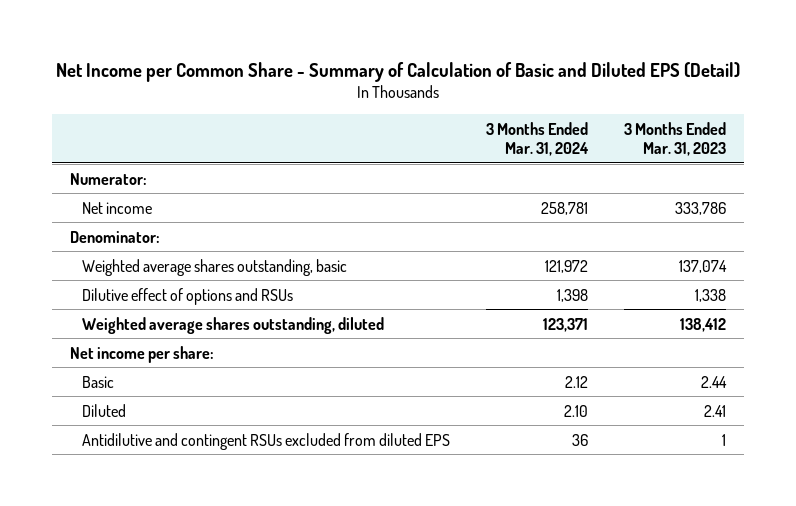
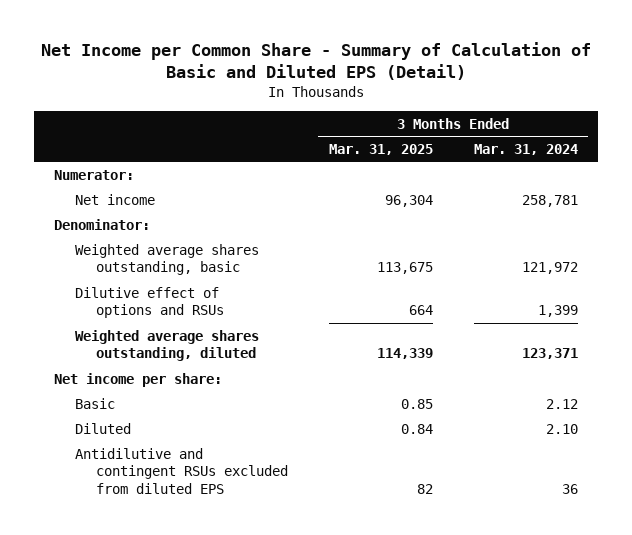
[623,121,726,156] 3 Months Ended Mar. 31, 2023 -> none
none -> [328,143,433,155] Mar. 31, 2025
[556,288,588,302] 1,398 -> [537,305,578,318] 1,399

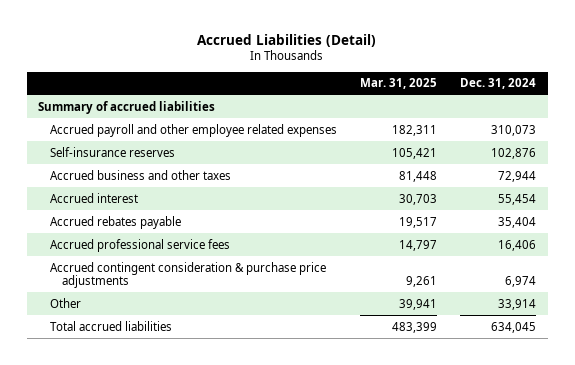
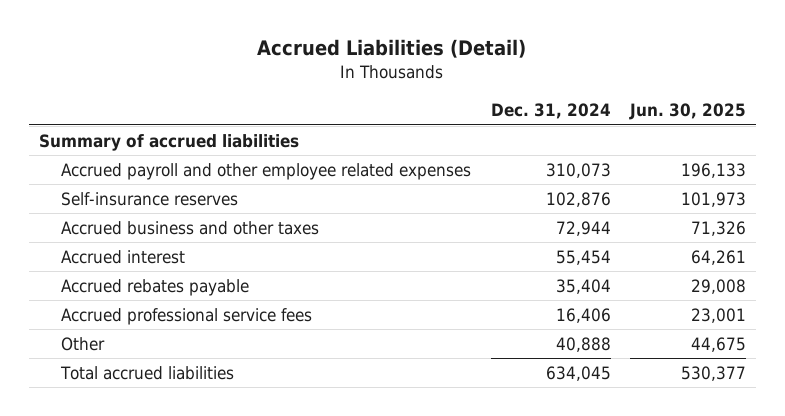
[360,78,438,90] Mar. 31, 2025 -> none
none -> [629,103,747,121] Jun. 30, 2025
[50,261,327,289] Accrued contingent consideration & purchase price adjustments -> none
[498,298,537,310] 33,914 -> [555,336,611,352] 40,888

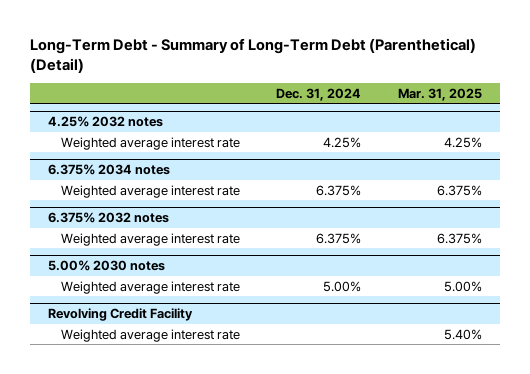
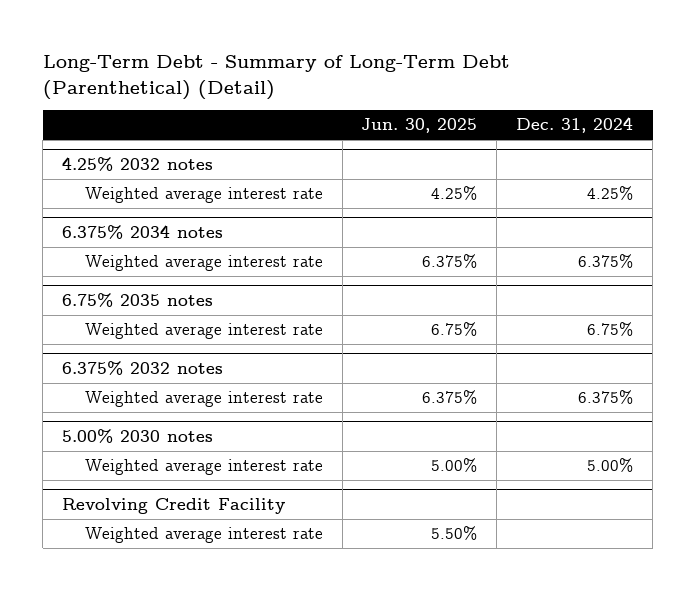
[397,87,482,101] Mar. 31, 2025 -> none
none -> [361,118,478,134] Jun. 30, 2025
none -> [62,293,214,308] 6.75% 2035 notes
none -> [84,323,323,340] Weighted average interest rate

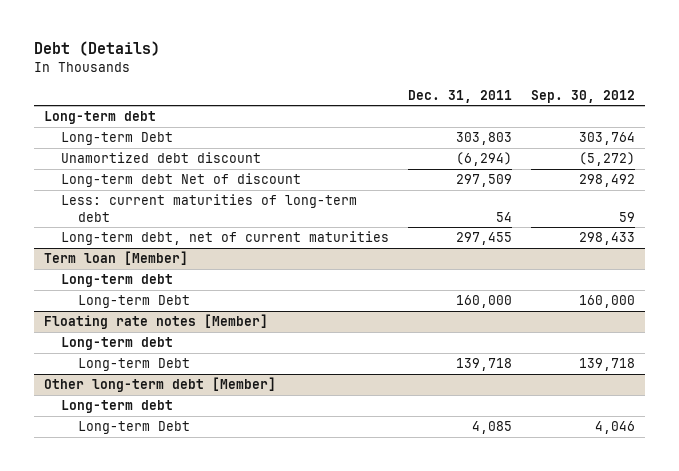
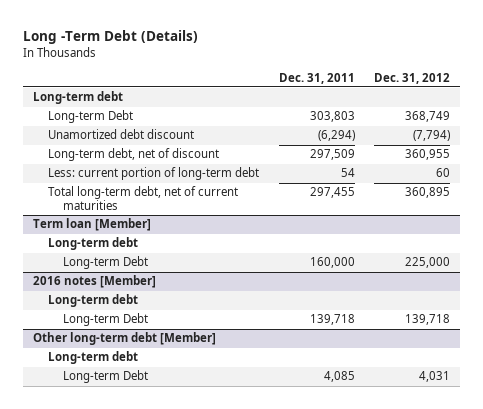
[33,41,160,57] Debt (Details) -> [22,29,198,44] Long -Term Debt (Details)
[531,89,636,103] Sep. 30, 2012 -> none
none -> [374,72,451,84] Dec. 31, 2012
[60,173,301,188] Long-term debt Net of discount -> [48,148,220,162] Long-term debt, net of discount
[60,194,357,222] Less: current maturities of long-term debt -> [48,167,260,181] Less: current portion of long-term debt
[60,231,389,246] Long-term debt, net of current maturities -> [48,186,239,211] Total long-term debt, net of current maturities
[43,314,268,330] Floating rate notes [Member] -> none
none -> [32,275,156,289] 2016 notes [Member]

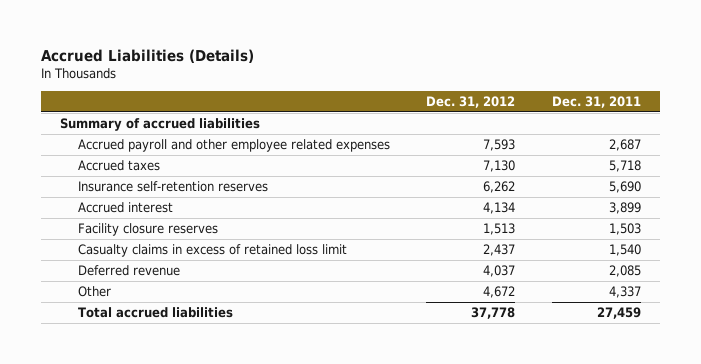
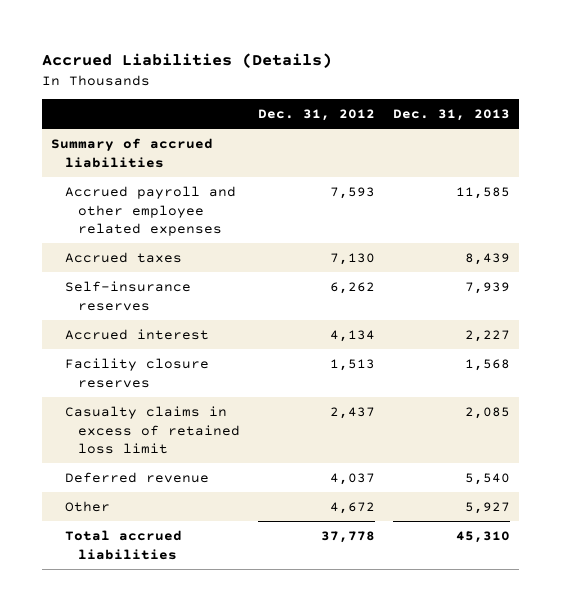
[552,96,642,109] Dec. 31, 2011 -> none
none -> [393,109,511,122] Dec. 31, 2013
[77,181,268,193] Insurance self-retention reserves -> [64,280,191,311] Self-insurance reserves

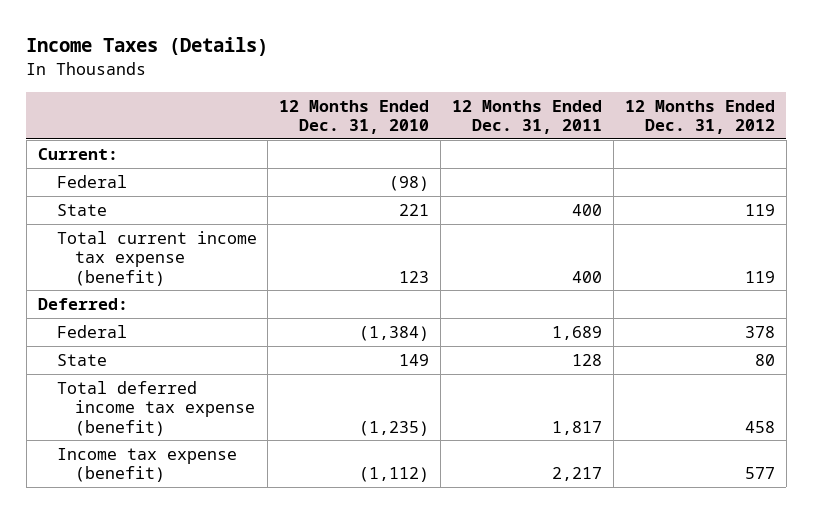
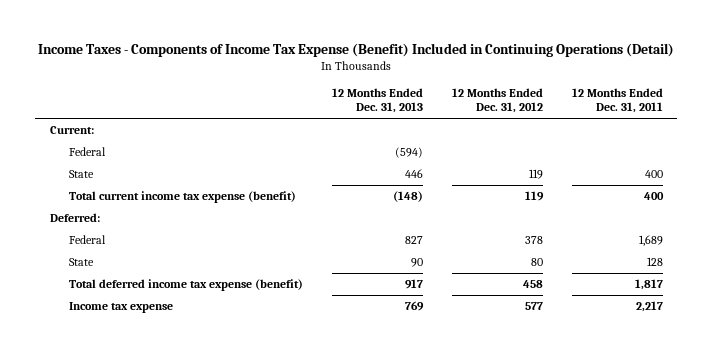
[26,37,269,57] Income Taxes (Details) -> [38,42,675,57] Income Taxes - Components of Income Tax Expense (Benefit) Included in Continuing Operations (Detail)
[279,99,430,134] 12 Months Ended Dec. 31, 2010 -> none
none -> [331,87,423,114] 12 Months Ended Dec. 31, 2013
[56,447,237,483] Income tax expense (benefit) -> [68,301,173,313] Income tax expense

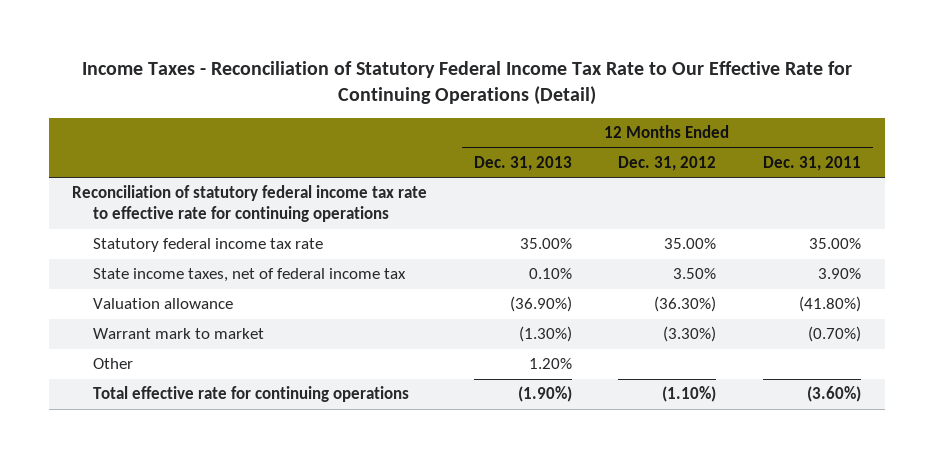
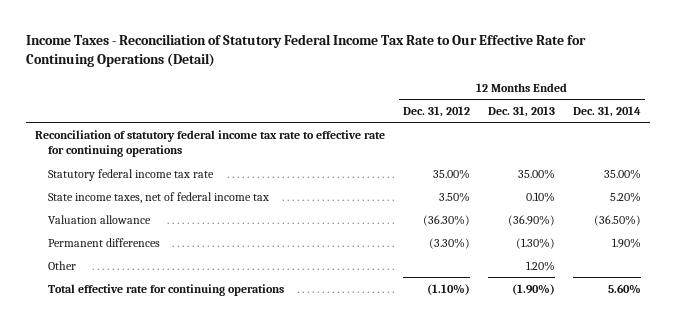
[763,155,862,171] Dec. 31, 2011 -> none
none -> [572,105,641,117] Dec. 31, 2014
[93,328,265,340] Warrant mark to market -> [47,237,160,247] Permanent differences

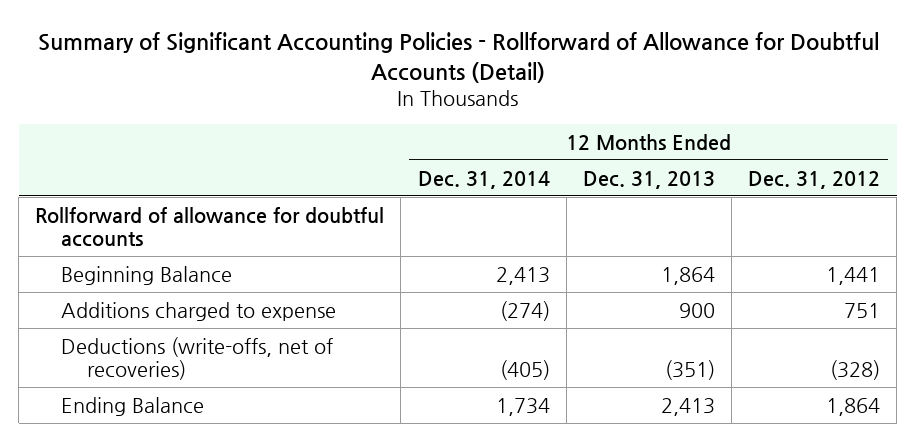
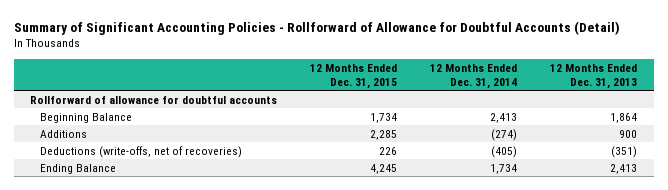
[747,170,880,189] Dec. 31, 2012 -> none
none -> [310,63,398,89] 12 Months Ended Dec. 31, 2015
[61,301,337,321] Additions charged to expense -> [39,129,87,138] Additions

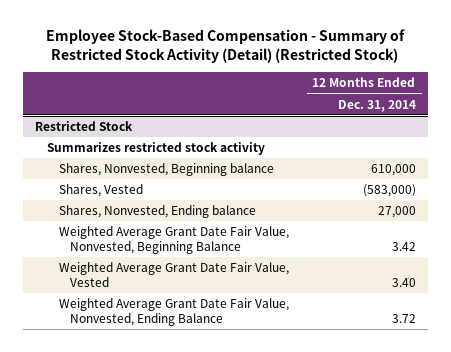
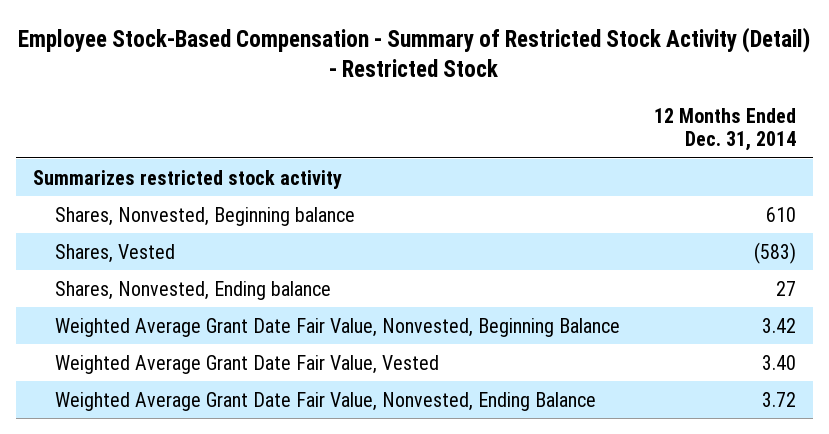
[46,29,406,64] Employee Stock-Based Compensation - Summary of Restricted Stock Activity (Detail) (Restricted Stock) -> [18,26,811,78] Employee Stock-Based Compensation - Summary of Restricted Stock Activity (Detail) - Restricted Stock
[34,121,133,132] Restricted Stock -> none
[370,164,416,177] 610,000 -> [765,206,796,222] 610
[362,184,416,198] (583,000) -> [753,241,796,264] (583)
[377,206,416,219] 27,000 -> [775,280,796,296] 27

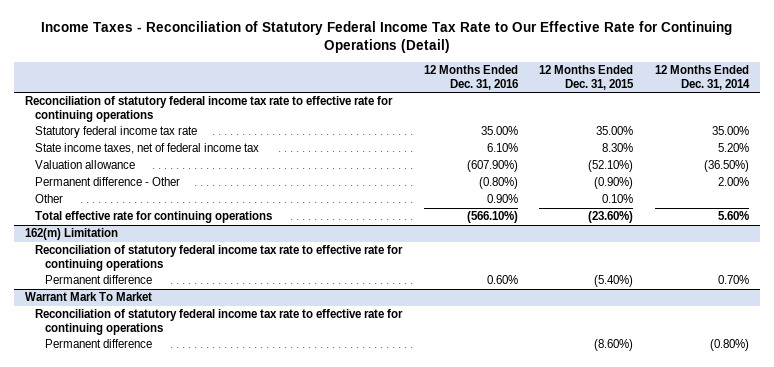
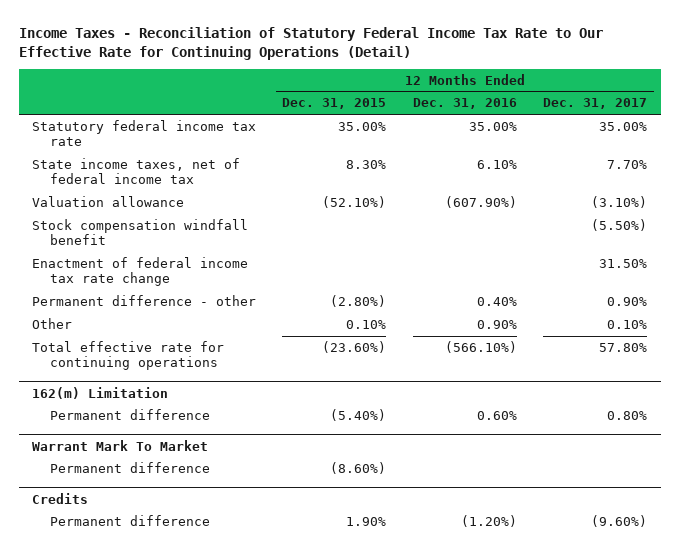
[654,65,750,90] 12 Months Ended Dec. 31, 2014 -> none
none -> [543,98,648,110] Dec. 31, 2017
[24,96,393,122] Reconciliation of statutory federal income tax rate to effective rate for continuing operations -> none
none -> [31,218,248,246] Stock compensation windfall benefit
none -> [31,256,248,287] Enactment of federal income tax rate change
[35,177,181,187] Permanent difference - Other -> [31,294,256,306] Permanent difference - other
[478,177,518,190] (0.80%) -> [476,296,517,306] 0.40%
[594,177,634,190] (0.90%) -> [330,294,387,307] (2.80%)
[35,245,404,271] Reconciliation of statutory federal income tax rate to effective rate for continuing operations -> none
[35,309,404,335] Reconciliation of statutory federal income tax rate to effective rate for continuing operations -> none
none -> [31,492,88,504] Credits
none -> [50,514,211,526] Permanent difference

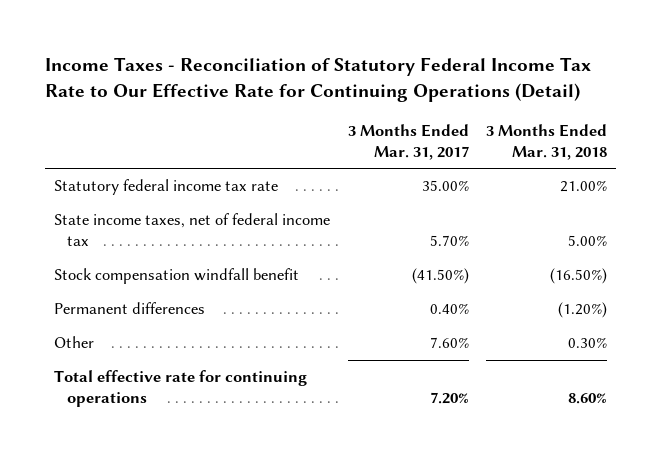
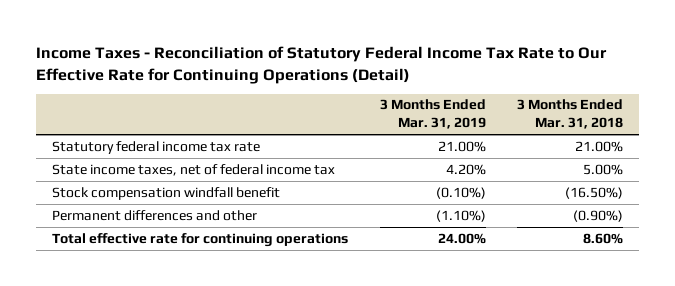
[347,123,469,160] 3 Months Ended Mar. 31, 2017 -> none
none -> [379,99,486,130] 3 Months Ended Mar. 31, 2019
[53,302,205,315] Permanent differences -> none
[53,336,94,349] Other -> [52,209,258,221] Permanent differences and other
[568,337,608,349] 0.30% -> [573,209,624,222] (0.90%)

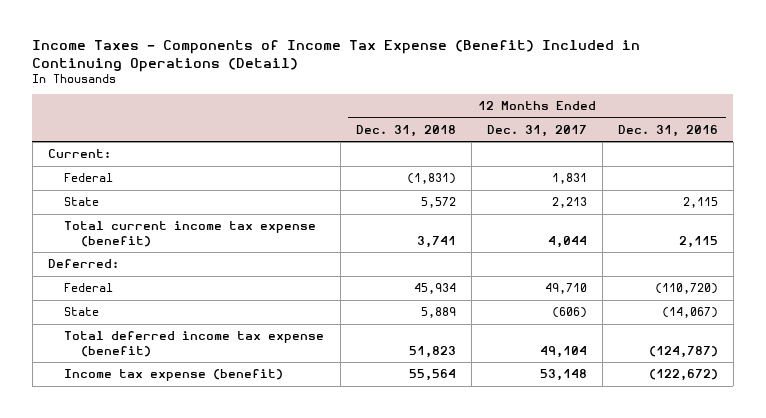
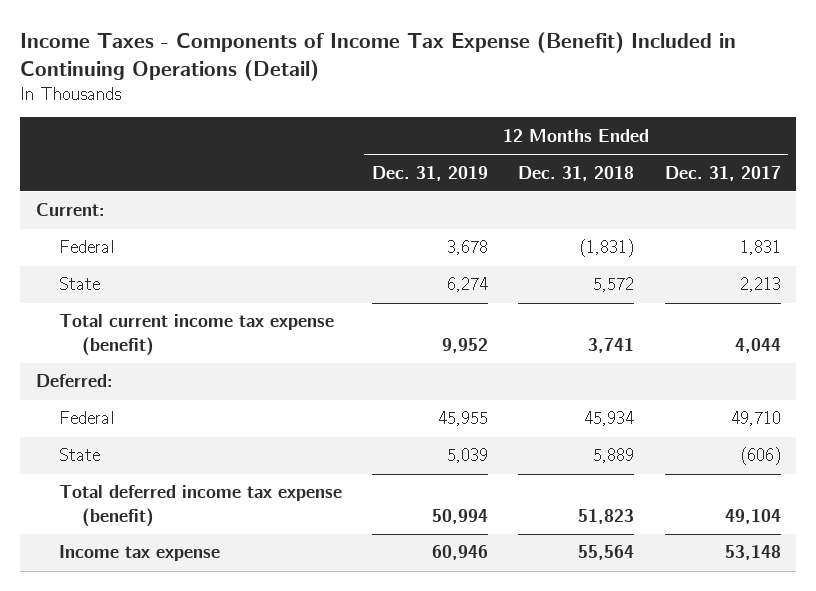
[617,124,718,137] Dec. 31, 2016 -> none
none -> [372,165,489,181] Dec. 31, 2019
[64,369,284,382] Income tax expense (benefit) -> [58,545,220,562] Income tax expense

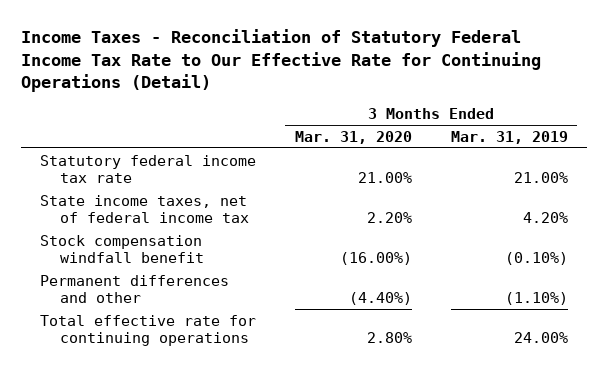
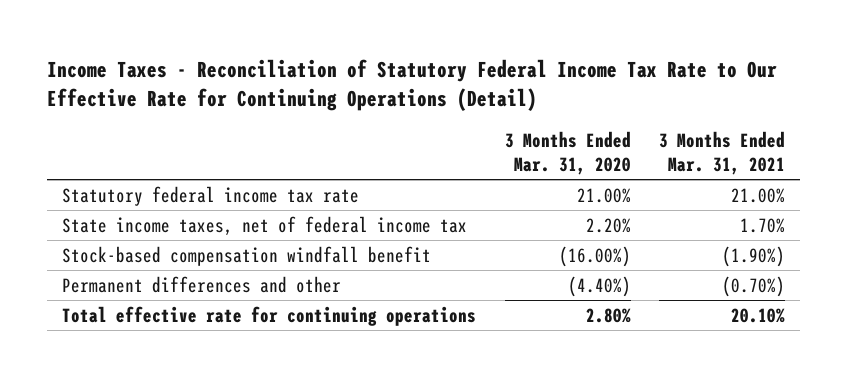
[450,130,568,144] Mar. 31, 2019 -> none
none -> [659,130,786,175] 3 Months Ended Mar. 31, 2021
[40,234,205,263] Stock compensation windfall benefit -> [61,245,431,266] Stock-based compensation windfall benefit

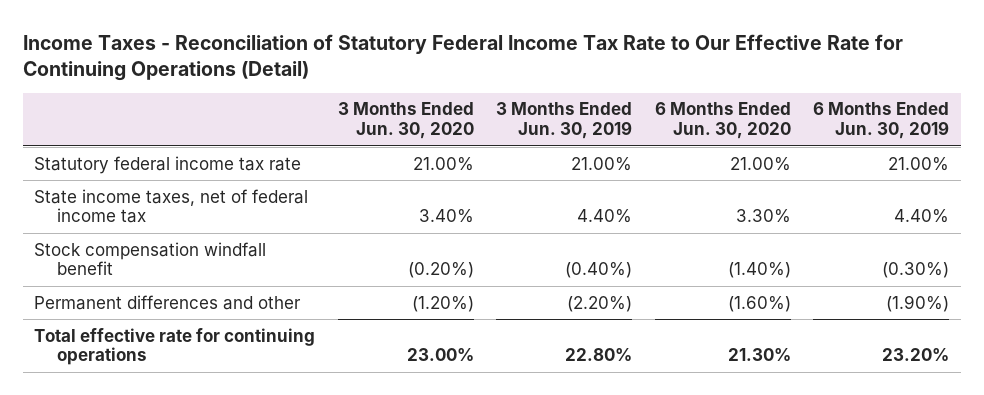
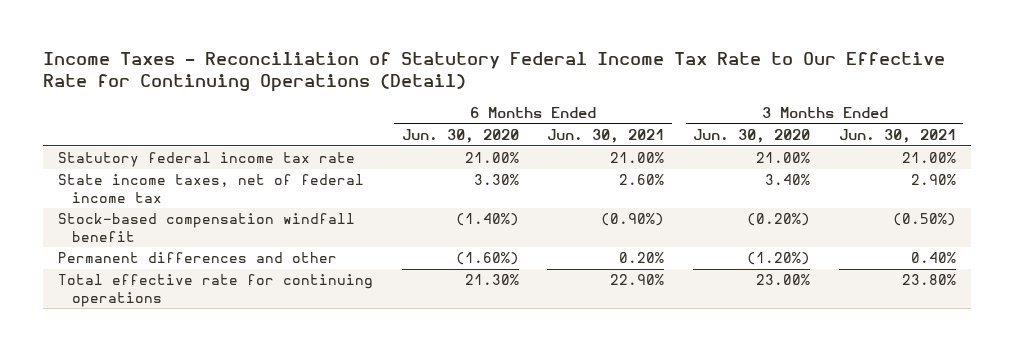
[496,102,633,140] 3 Months Ended Jun. 30, 2019 -> none
[813,102,950,140] 6 Months Ended Jun. 30, 2019 -> none
none -> [547,128,665,143] Jun. 30, 2021
none -> [839,128,957,143] Jun. 30, 2021
[34,241,267,276] Stock compensation windfall benefit -> [57,213,355,242] Stock-based compensation windfall benefit

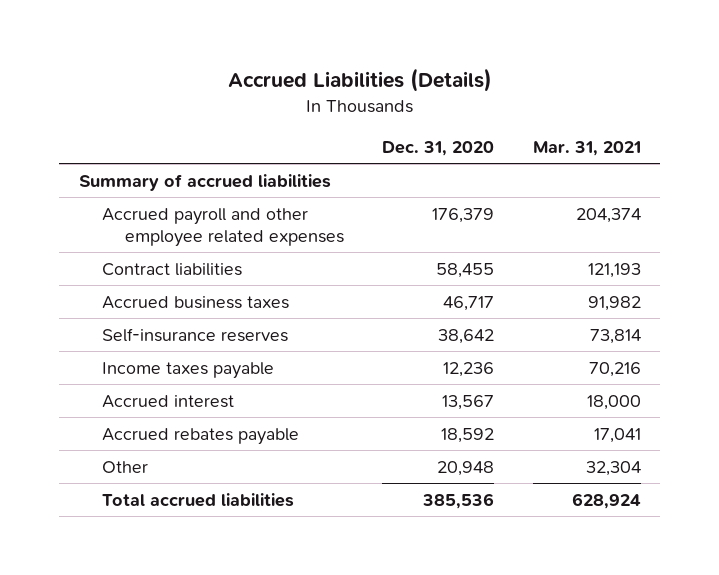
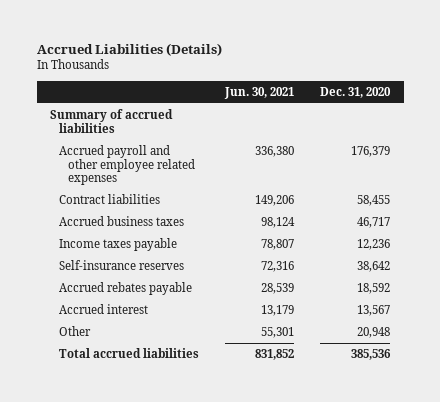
[532,140,641,156] Mar. 31, 2021 -> none
none -> [224,86,295,99] Jun. 30, 2021
[101,327,288,342] Self-insurance reserves -> [58,260,184,271] Self-insurance reserves
[101,394,234,408] Accrued interest -> [58,304,148,315] Accrued interest

